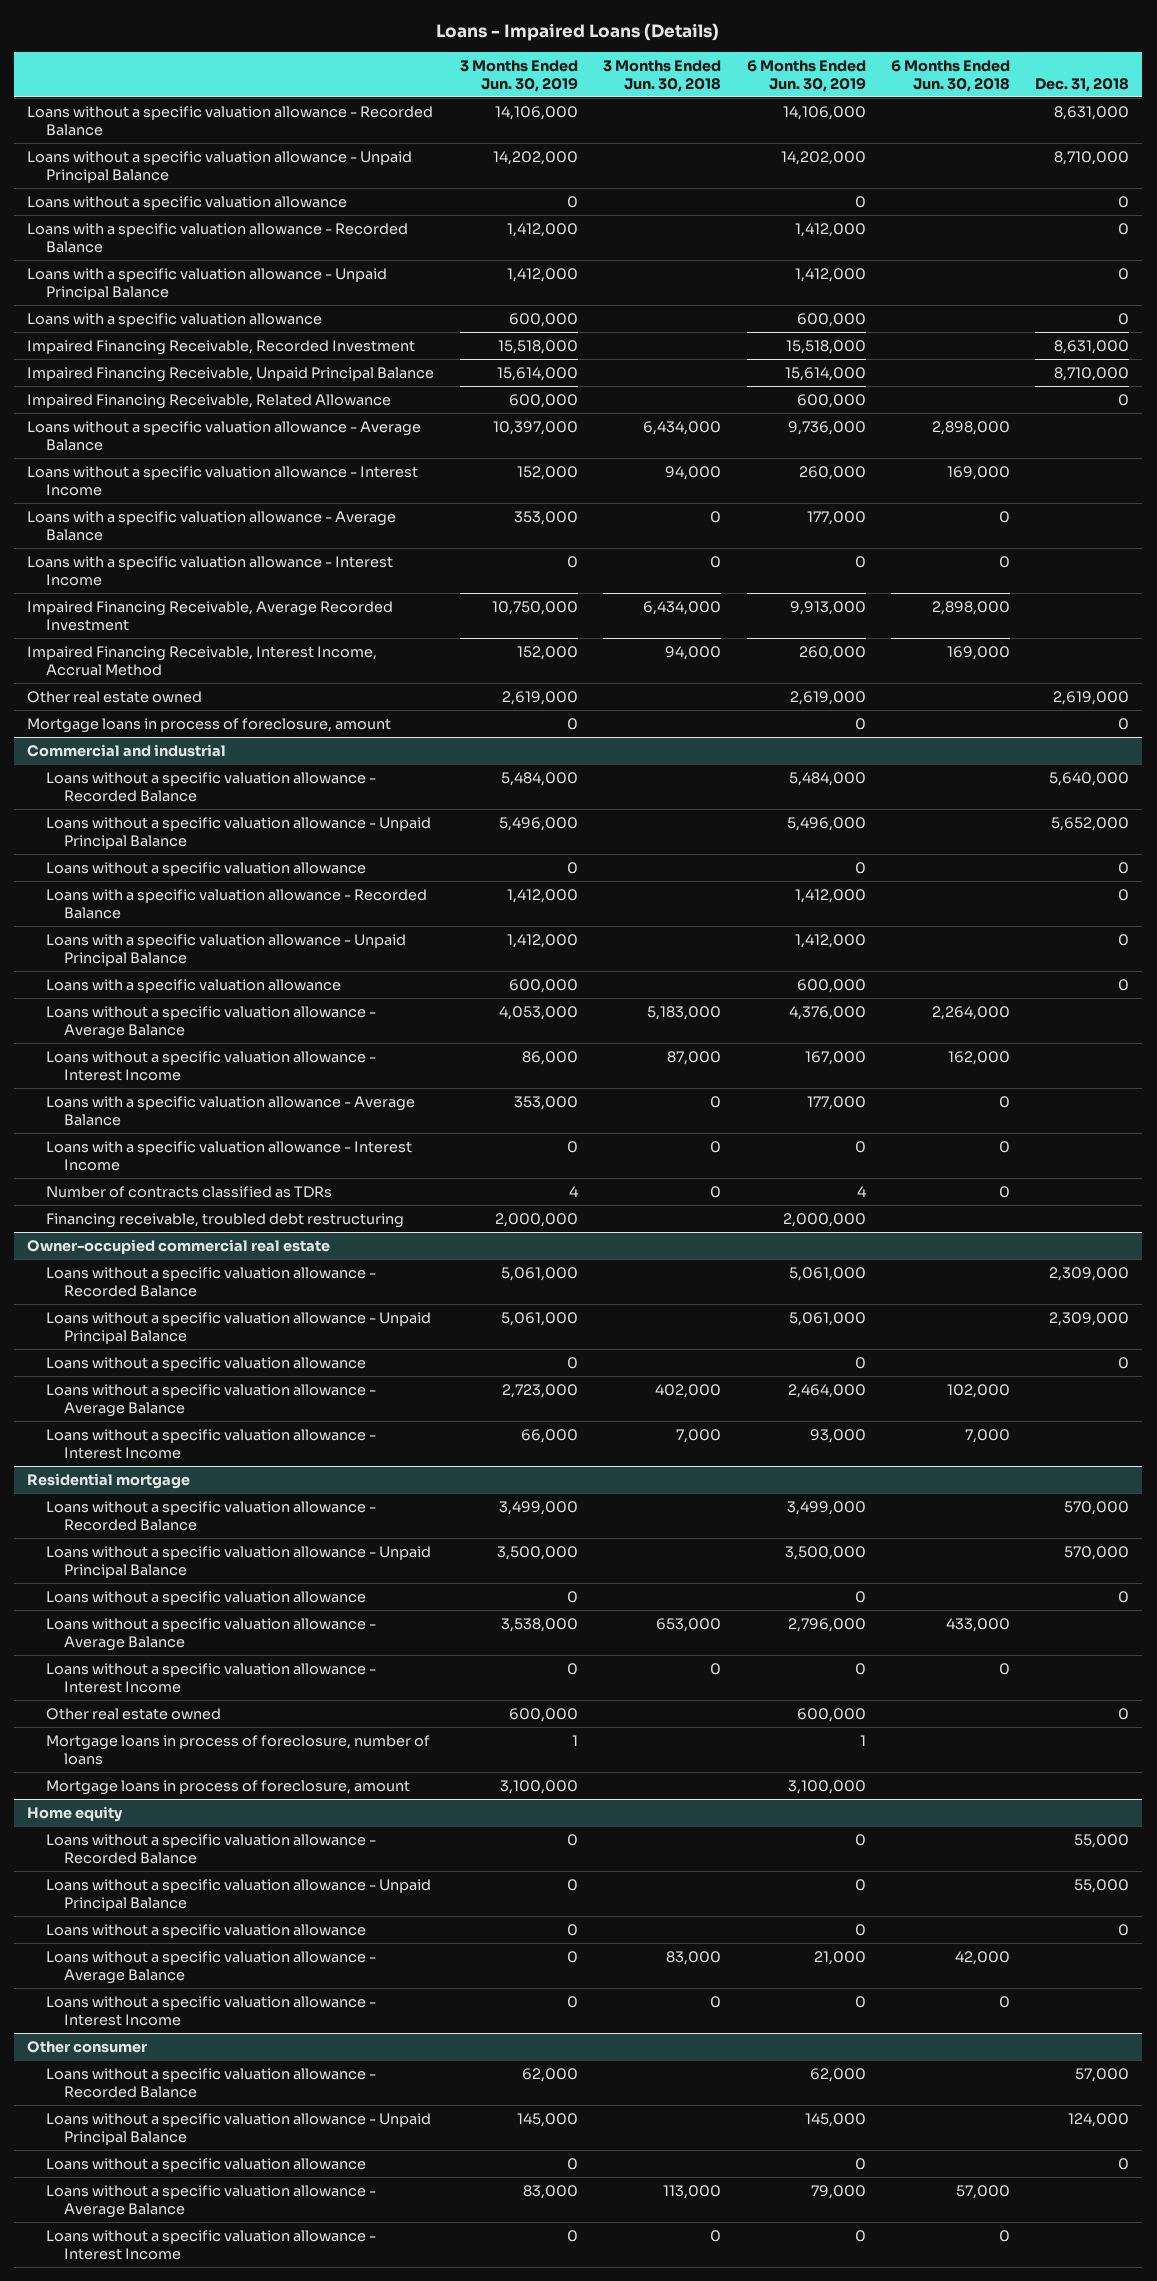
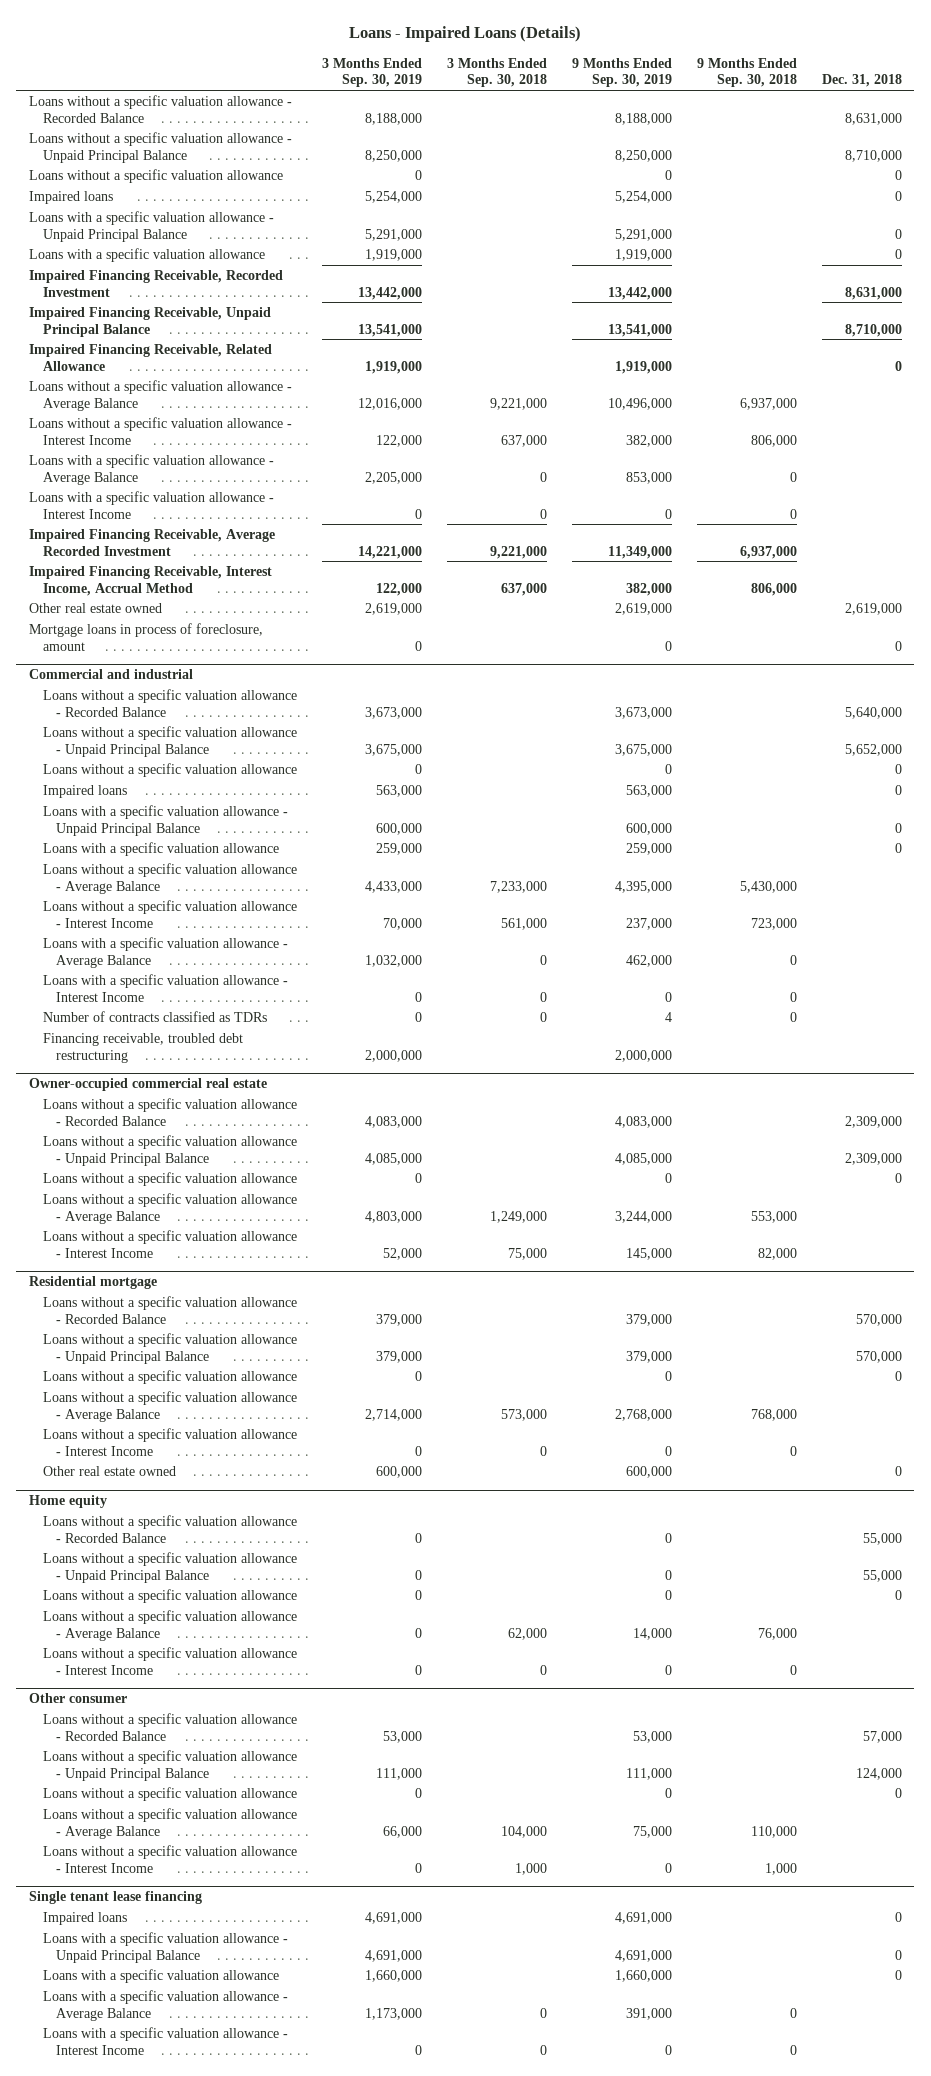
[459,59,578,92] 3 Months Ended Jun. 30, 2019 -> none
[603,59,722,92] 3 Months Ended Jun. 30, 2018 -> none
[746,59,866,92] 6 Months Ended Jun. 30, 2019 -> none
[890,59,1010,92] 6 Months Ended Jun. 30, 2018 -> none
none -> [321,57,422,88] 3 Months Ended Sep. 30, 2019
none -> [446,57,547,88] 3 Months Ended Sep. 30, 2018
none -> [571,57,672,88] 9 Months Ended Sep. 30, 2019
none -> [696,57,797,88] 9 Months Ended Sep. 30, 2018
[27,222,409,253] Loans with a specific valuation allowance - Recorded Balance -> [28,191,113,205] Impaired loans
[45,888,427,919] Loans with a specific valuation allowance - Recorded Balance -> [42,785,127,799] Impaired loans
[45,1734,430,1765] Mortgage loans in process of foreclosure, number of loans -> none
[45,1779,410,1795] Mortgage loans in process of foreclosure, amount -> none
none -> [28,1891,202,1905] Single tenant lease financing
none -> [42,1912,127,1926] Impaired loans
none -> [42,1932,288,1963] Loans with a specific valuation allowance - Unpaid Principal Balance
none -> [42,1969,279,1984] Loans with a specific valuation allowance
none -> [42,1990,288,2021] Loans with a specific valuation allowance - Average Balance
none -> [42,2027,288,2055] Loans with a specific valuation allowance - Interest Income

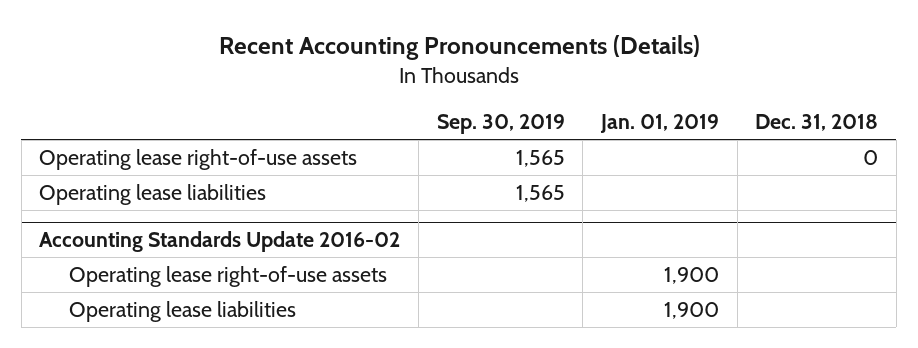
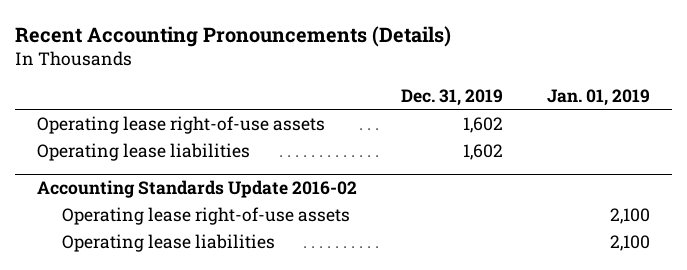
[436,114,565,135] Sep. 30, 2019 -> none
[755,114,879,132] Dec. 31, 2018 -> none
none -> [400,89,503,107] Dec. 31, 2019
[663,266,719,284] 1,900 -> [609,207,650,224] 2,100
[663,301,719,319] 1,900 -> [609,234,650,251] 2,100

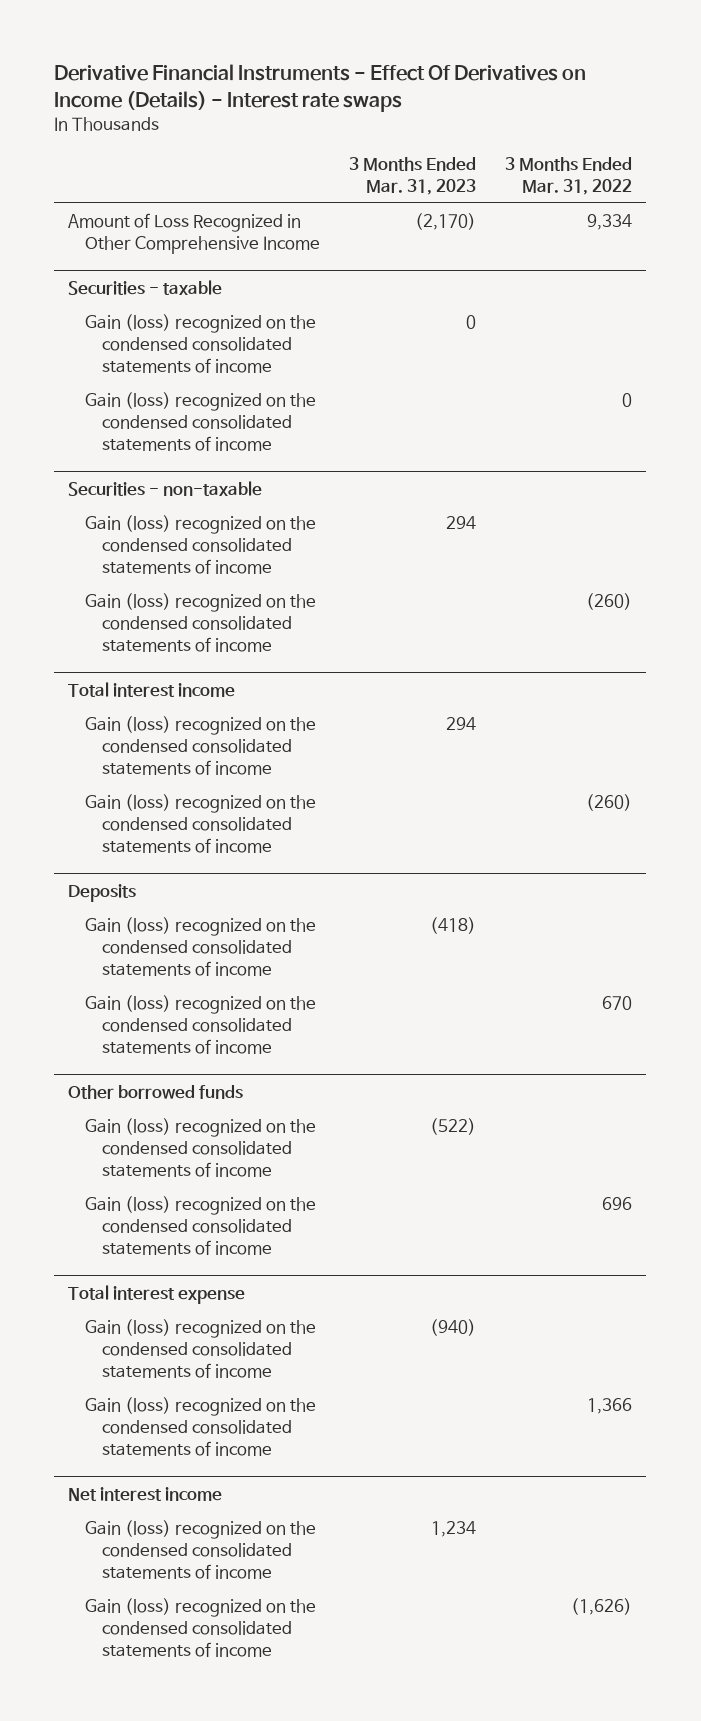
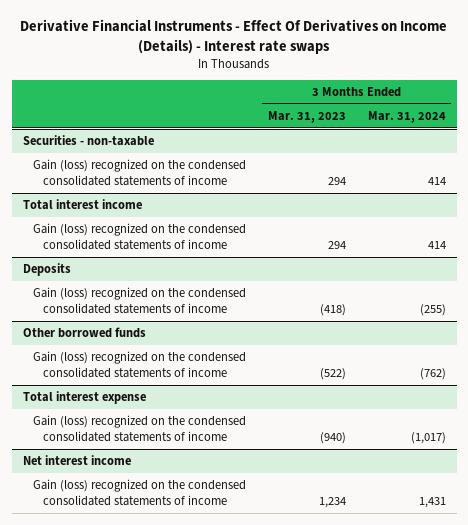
[505,156,633,195] 3 Months Ended Mar. 31, 2022 -> none
none -> [367,111,446,124] Mar. 31, 2024
[68,213,321,255] Amount of Loss Recognized in Other Comprehensive Income -> none
[68,280,223,296] Securities - taxable -> none
[85,314,317,373] Gain (loss) recognized on the condensed consolidated statements of income -> none
[85,392,317,451] Gain (loss) recognized on the condensed consolidated statements of income -> none
[85,593,317,652] Gain (loss) recognized on the condensed consolidated statements of income -> none
[85,794,317,853] Gain (loss) recognized on the condensed consolidated statements of income -> none
[85,995,317,1054] Gain (loss) recognized on the condensed consolidated statements of income -> none
[85,1196,317,1255] Gain (loss) recognized on the condensed consolidated statements of income -> none
[85,1397,317,1456] Gain (loss) recognized on the condensed consolidated statements of income -> none
[85,1598,317,1657] Gain (loss) recognized on the condensed consolidated statements of income -> none

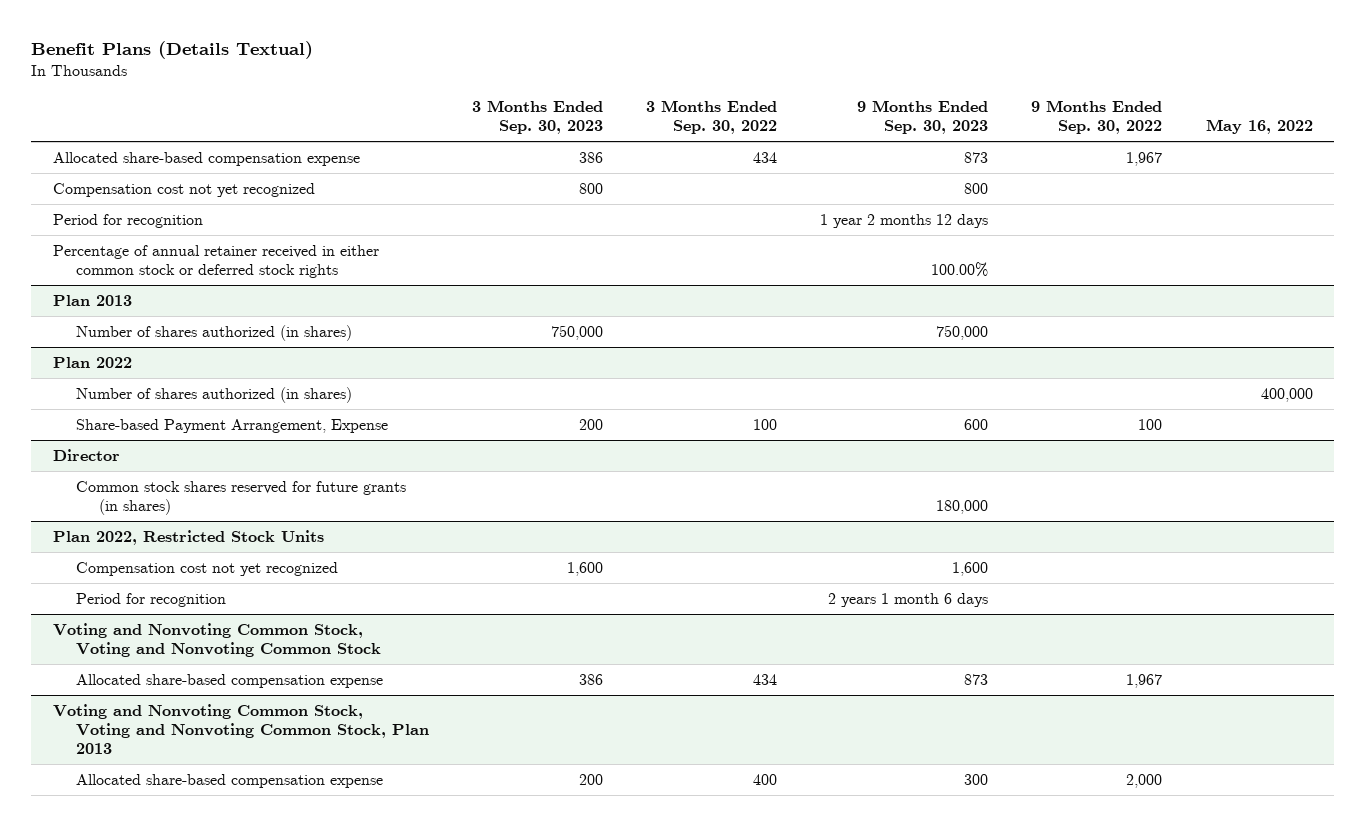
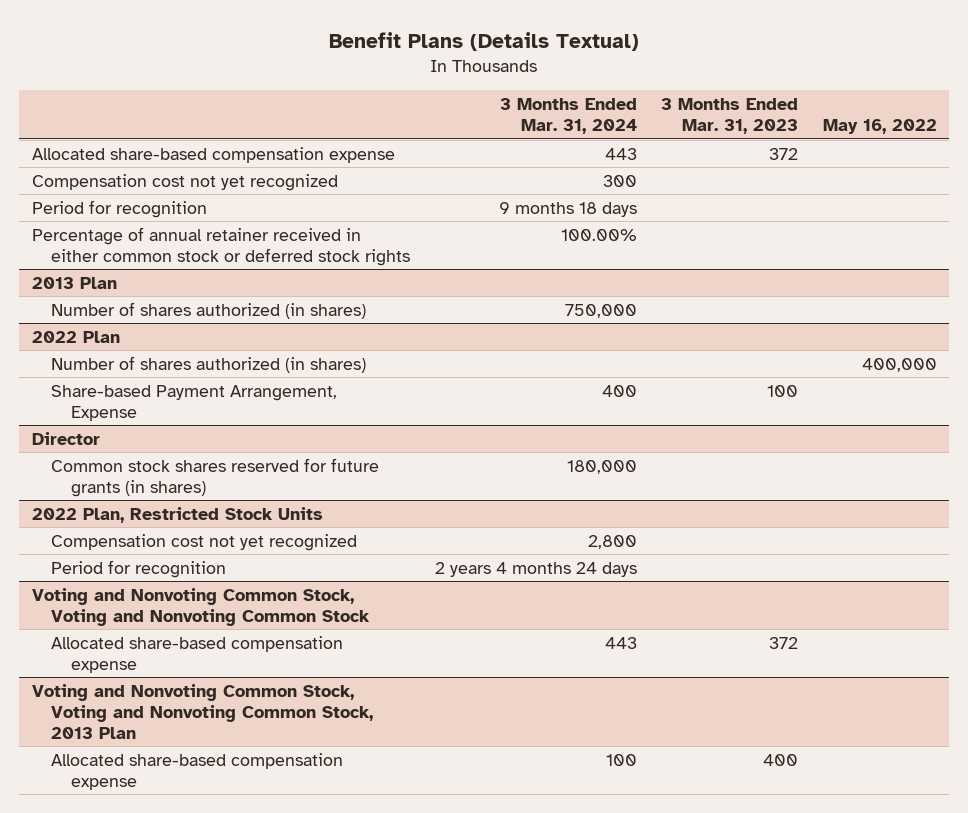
[471,99,603,134] 3 Months Ended Sep. 30, 2023 -> none
[646,99,778,134] 3 Months Ended Sep. 30, 2022 -> none
[857,99,989,134] 9 Months Ended Sep. 30, 2023 -> none
[1031,99,1163,134] 9 Months Ended Sep. 30, 2022 -> none
none -> [499,98,637,135] 3 Months Ended Mar. 31, 2024
none -> [661,98,799,135] 3 Months Ended Mar. 31, 2023
[52,294,132,306] Plan 2013 -> [31,276,117,289] 2013 Plan
[52,356,132,368] Plan 2022 -> [31,330,120,343] 2022 Plan
[52,529,324,545] Plan 2022, Restricted Stock Units -> [31,506,323,523] 2022 Plan, Restricted Stock Units
[52,703,429,754] Voting and Nonvoting Common Stock, Voting and Nonvoting Common Stock, Plan 2013 -> [31,683,374,739] Voting and Nonvoting Common Stock, Voting and Nonvoting Common Stock, 2013 Plan

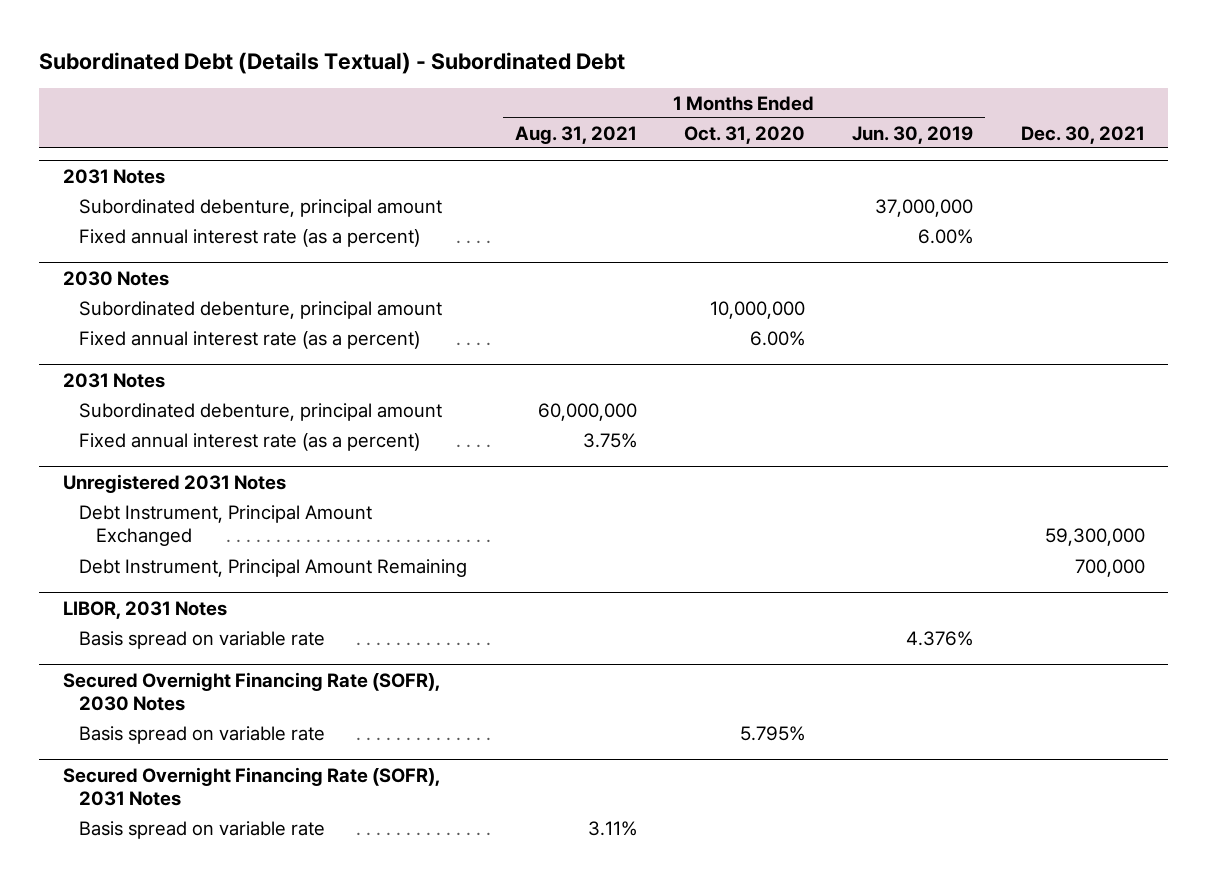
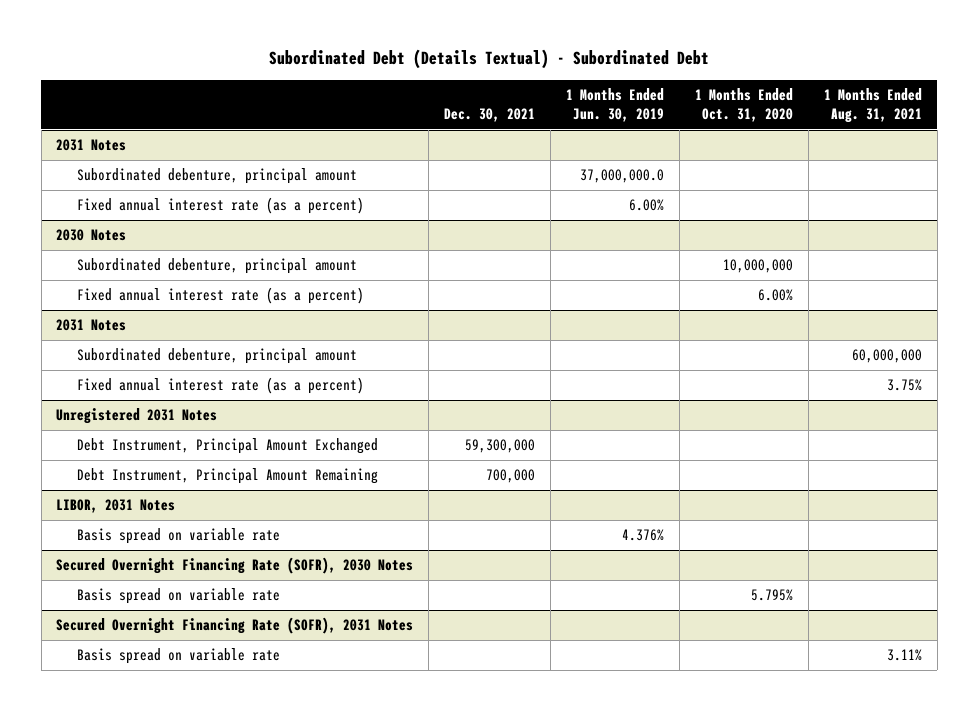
[875,198,974,217] 37,000,000 -> [580,169,665,184] 37,000,000.0

